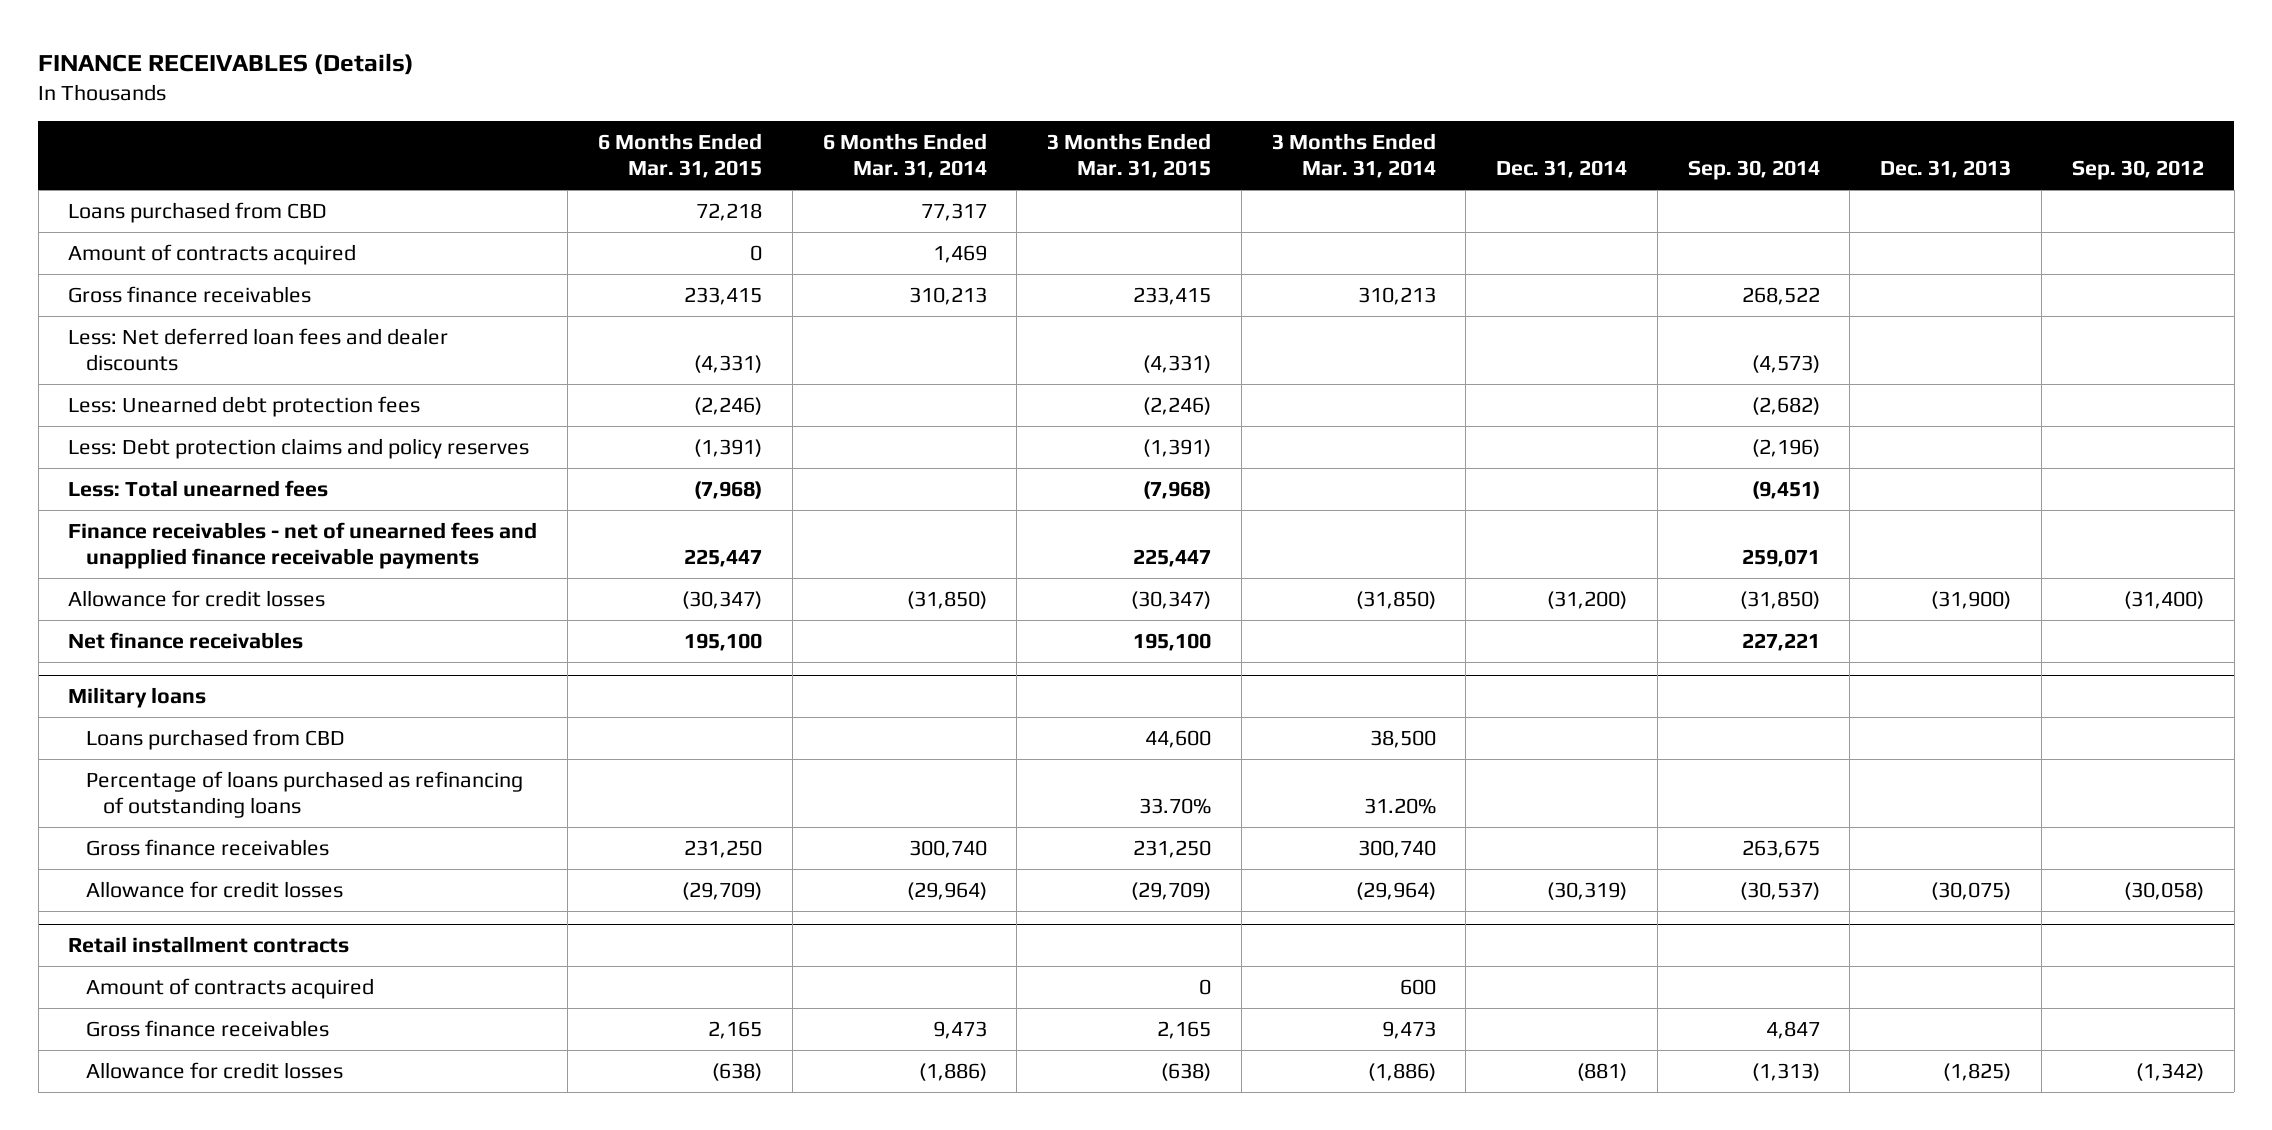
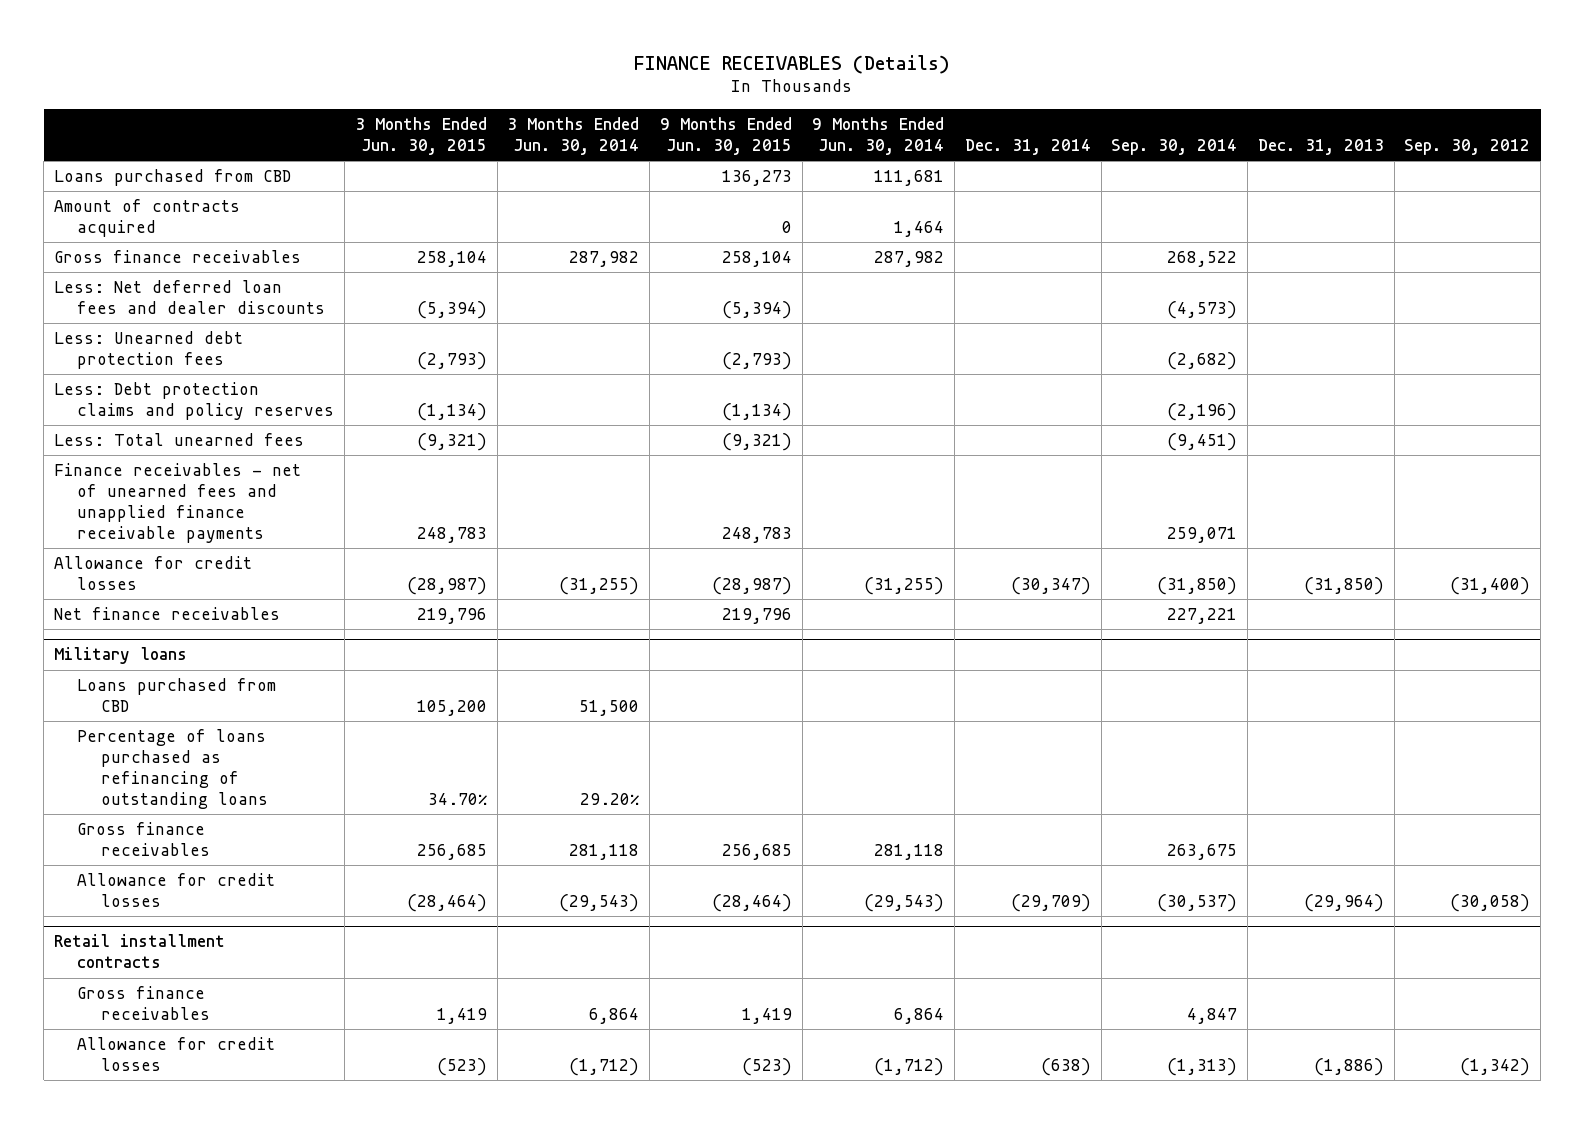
[598,133,763,179] 6 Months Ended Mar. 31, 2015 -> none
[822,133,987,179] 6 Months Ended Mar. 31, 2014 -> none
[1047,133,1212,179] 3 Months Ended Mar. 31, 2015 -> none
[1271,133,1436,179] 3 Months Ended Mar. 31, 2014 -> none
none -> [354,117,487,155] 3 Months Ended Jun. 30, 2015
none -> [507,117,640,155] 3 Months Ended Jun. 30, 2014
none -> [659,117,792,155] 9 Months Ended Jun. 30, 2015
none -> [812,117,945,155] 9 Months Ended Jun. 30, 2014
[1547,590,1628,609] (31,200) -> [1010,576,1091,595] (30,347)
[1931,590,2012,609] (31,900) -> [1303,576,1384,595] (31,850)
[1547,881,1628,900] (30,319) -> [1010,893,1091,912] (29,709)
[1931,881,2012,900] (30,075) -> [1303,893,1384,912] (29,964)
[85,977,374,999] Amount of contracts acquired -> none
[1577,1062,1628,1081] (881) -> [1040,1057,1091,1076] (638)
[1943,1062,2012,1081] (1,825) -> [1313,1057,1384,1076] (1,886)

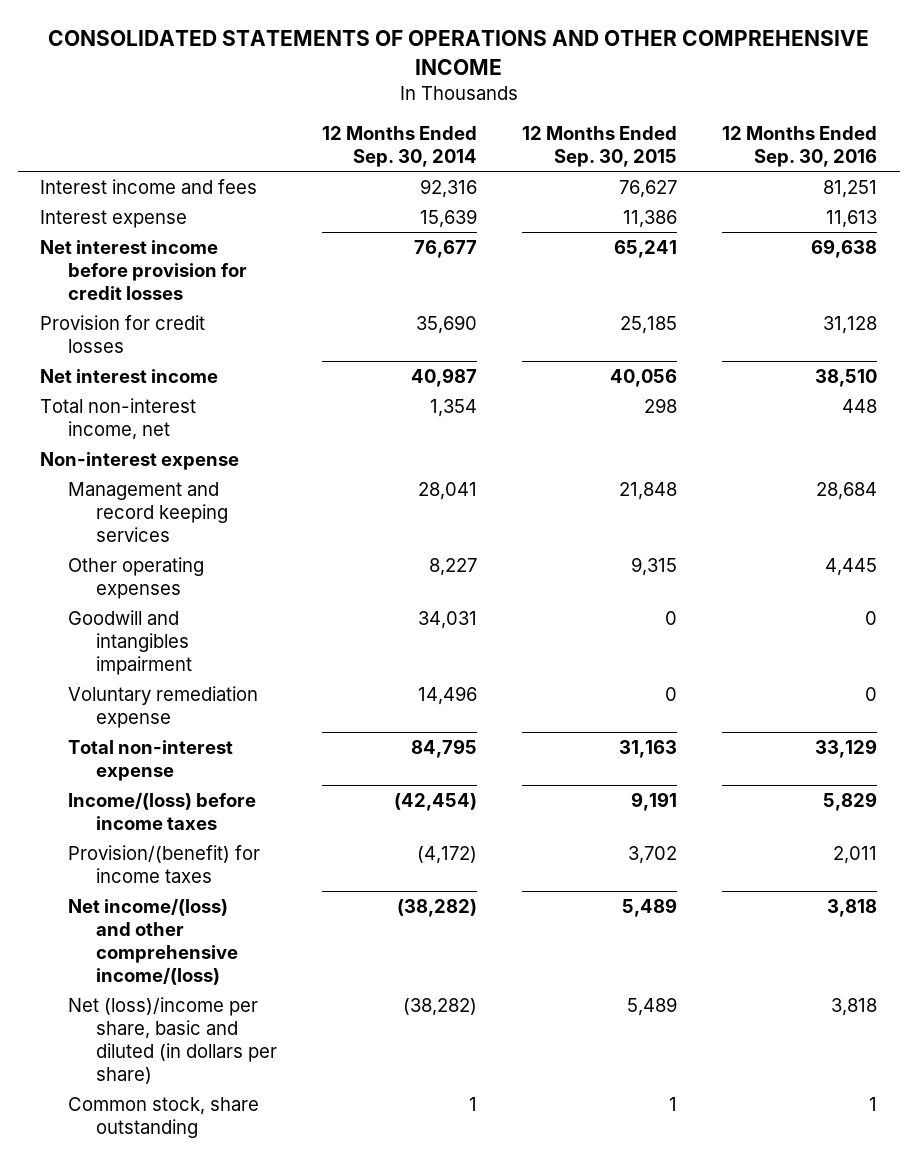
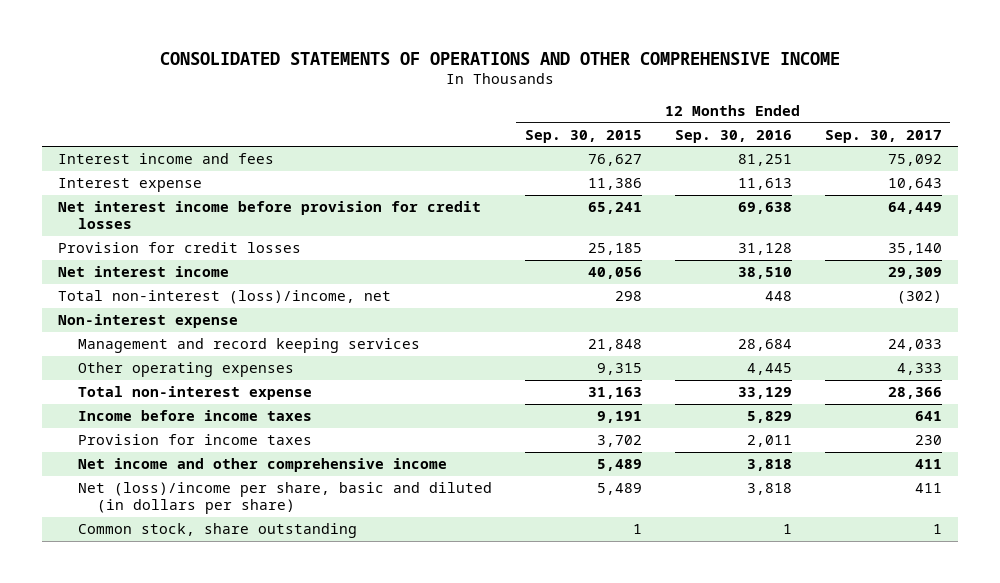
[322,126,478,167] 12 Months Ended Sep. 30, 2014 -> none
none -> [824,129,942,143] Sep. 30, 2017
[40,397,197,440] Total non-interest income, net -> [58,290,392,305] Total non-interest (loss)/income, net
[68,609,193,675] Goodwill and intangibles impairment -> none
[68,685,259,728] Voluntary remediation expense -> none
[68,791,257,830] Income/(loss) before income taxes -> [77,410,312,422] Income before income taxes
[68,844,261,883] Provision/(benefit) for income taxes -> [77,434,312,446] Provision for income taxes
[68,897,239,985] Net income/(loss) and other comprehensive income/(loss) -> [77,458,447,473] Net income and other comprehensive income

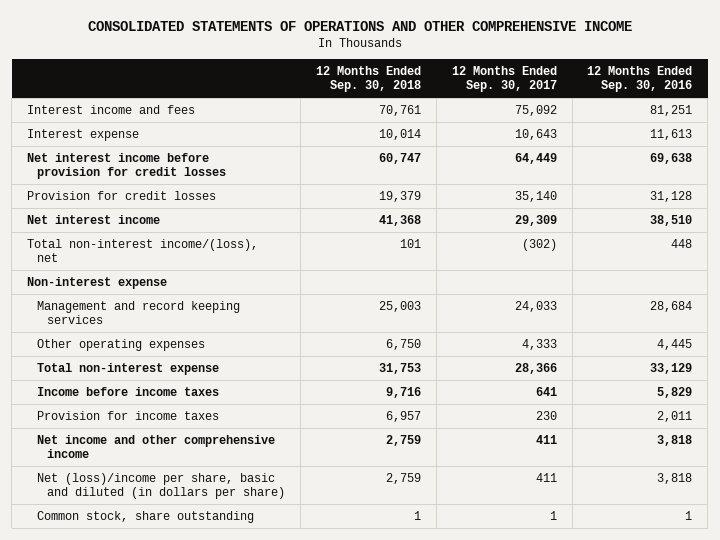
[524,129,642,143] Sep. 30, 2015 -> none
none -> [315,66,421,93] 12 Months Ended Sep. 30, 2018
[58,290,392,305] Total non-interest (loss)/income, net -> [27,238,259,263] Total non-interest income/(loss), net

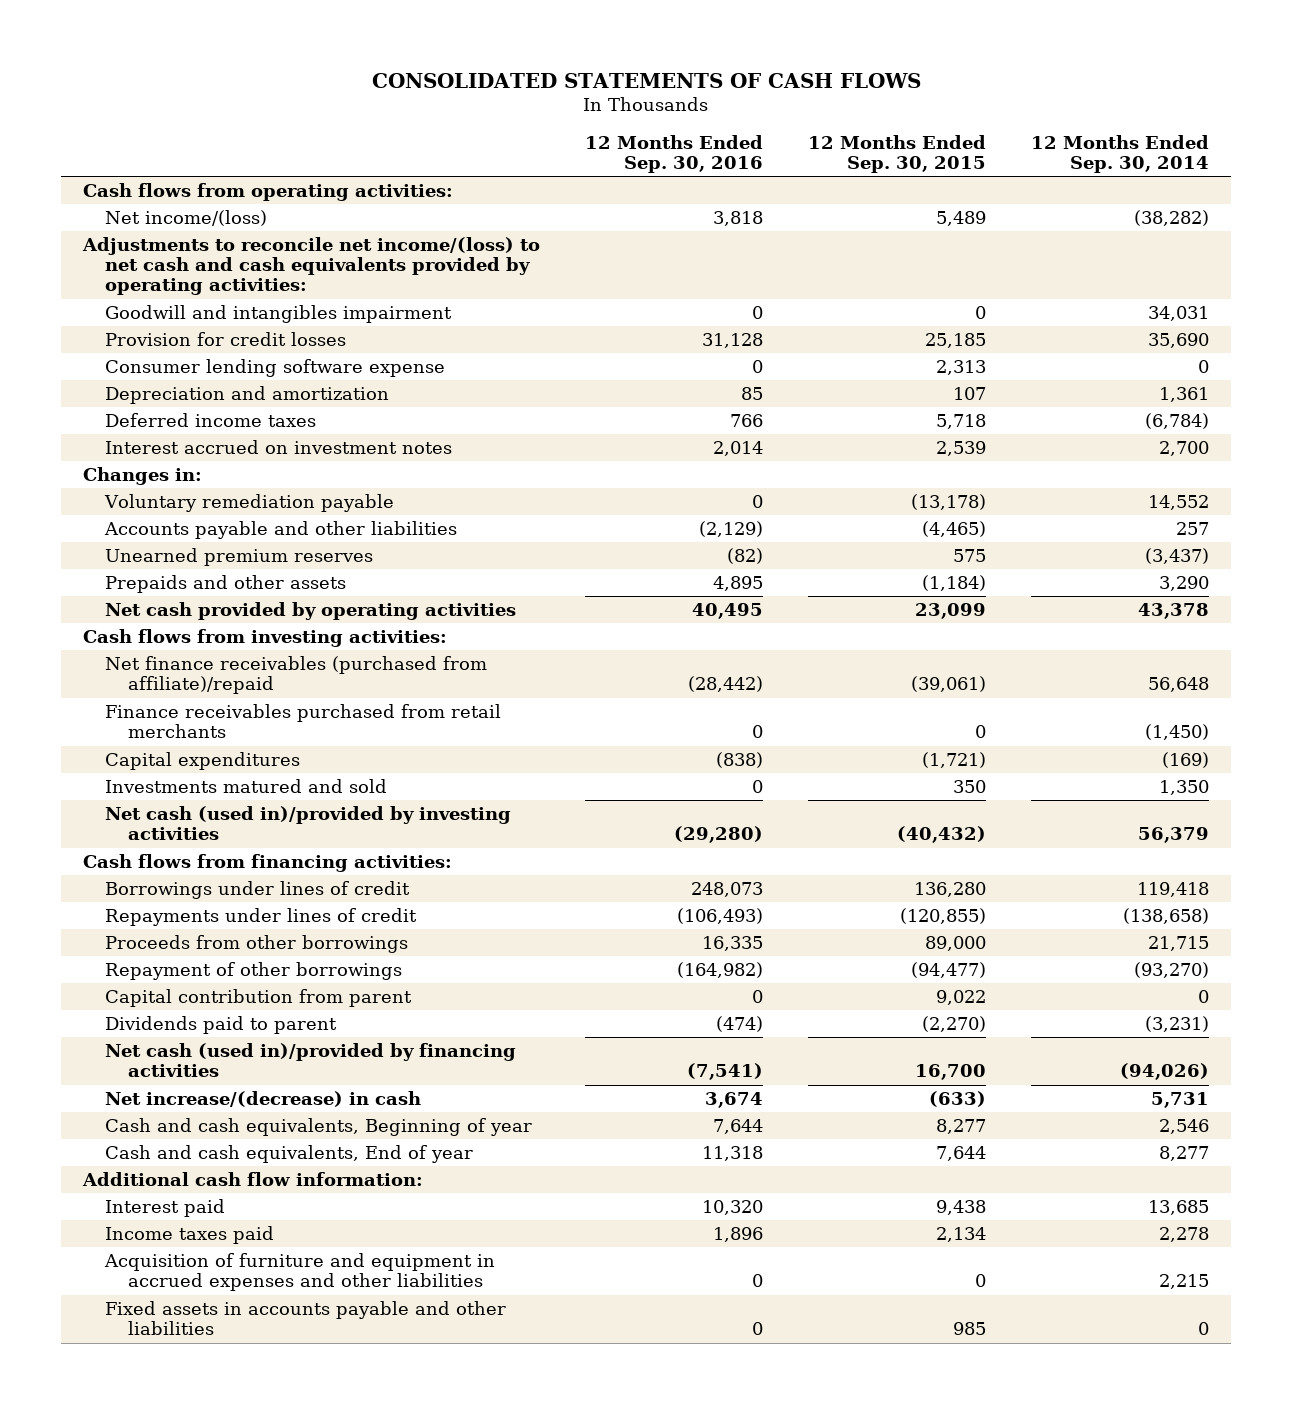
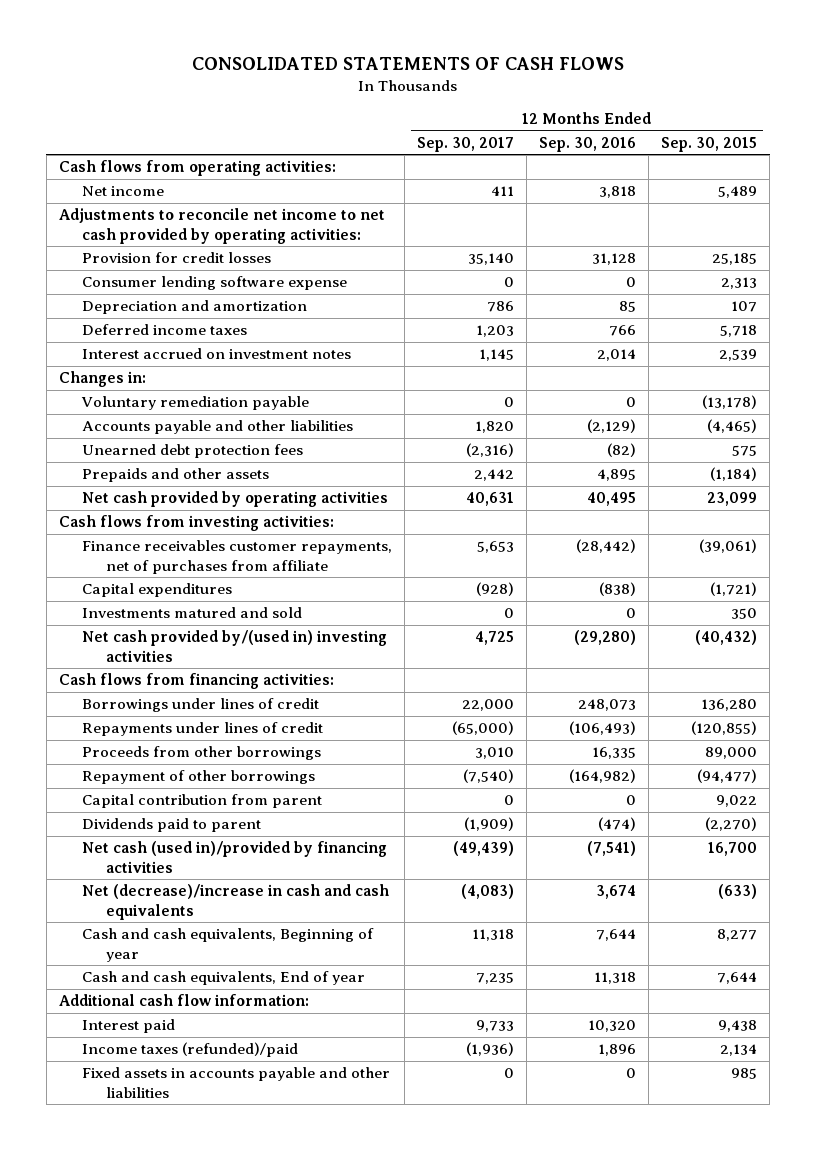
[1030,134,1209,174] 12 Months Ended Sep. 30, 2014 -> none
none -> [417,136,515,152] Sep. 30, 2017
[105,305,453,324] Goodwill and intangibles impairment -> none
[105,210,268,227] Net income/(loss) -> [82,186,165,197] Net income
[82,237,541,296] Adjustments to reconcile net income/(loss) to net cash and cash equivalents provided by operating activities: -> [58,208,385,244] Adjustments to reconcile net income to net cash provided by operating activities:
[105,548,374,567] Unearned premium reserves -> [82,444,304,459] Unearned debt protection fees
[105,704,502,739] Finance receivables purchased from retail merchants -> none
[105,656,488,695] Net finance receivables (purchased from affiliate)/repaid -> [82,540,393,574] Finance receivables customer repayments, net of purchases from affiliate
[105,806,512,841] Net cash (used in)/provided by investing activities -> [82,630,388,662] Net cash provided by/(used in) investing activities
[105,1091,422,1108] Net increase/(decrease) in cash -> [82,884,390,920] Net (decrease)/increase in cash and cash equivalents
[104,1253,496,1292] Acquisition of furniture and equipment in accrued expenses and other liabilities -> none
[105,1226,275,1245] Income taxes paid -> [82,1042,299,1058] Income taxes (refunded)/paid

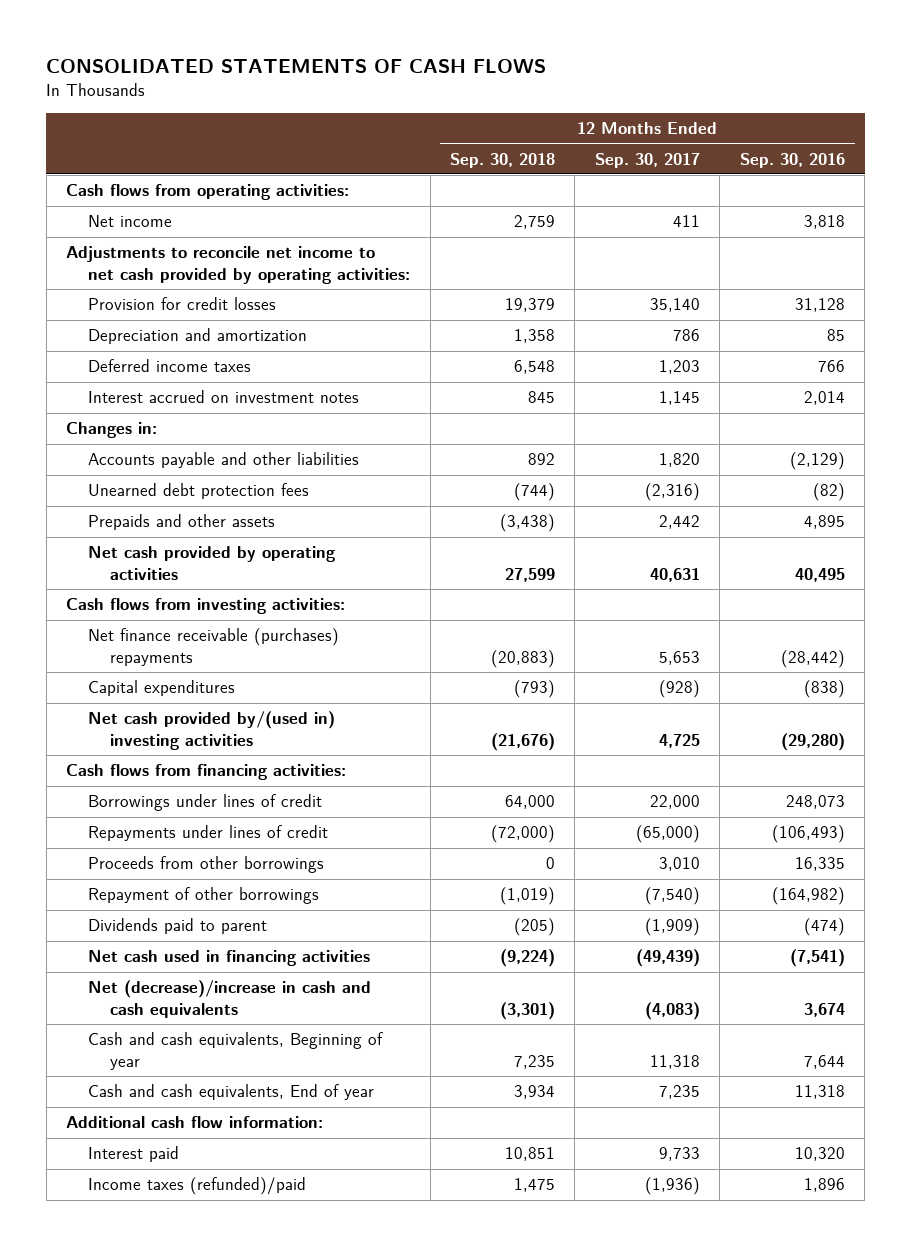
[661,136,758,152] Sep. 30, 2015 -> none
none -> [450,152,556,168] Sep. 30, 2018
[82,276,348,291] Consumer lending software expense -> none
[81,396,310,411] Voluntary remediation payable -> none
[82,540,393,574] Finance receivables customer repayments, net of purchases from affiliate -> [88,628,340,666] Net finance receivable (purchases) repayments
[82,607,303,619] Investments matured and sold -> none
[82,794,323,809] Capital contribution from parent -> none
[82,841,388,873] Net cash (used in)/provided by financing activities -> [88,950,371,967] Net cash used in financing activities
[82,1067,391,1098] Fixed assets in accounts payable and other liabilities -> none

